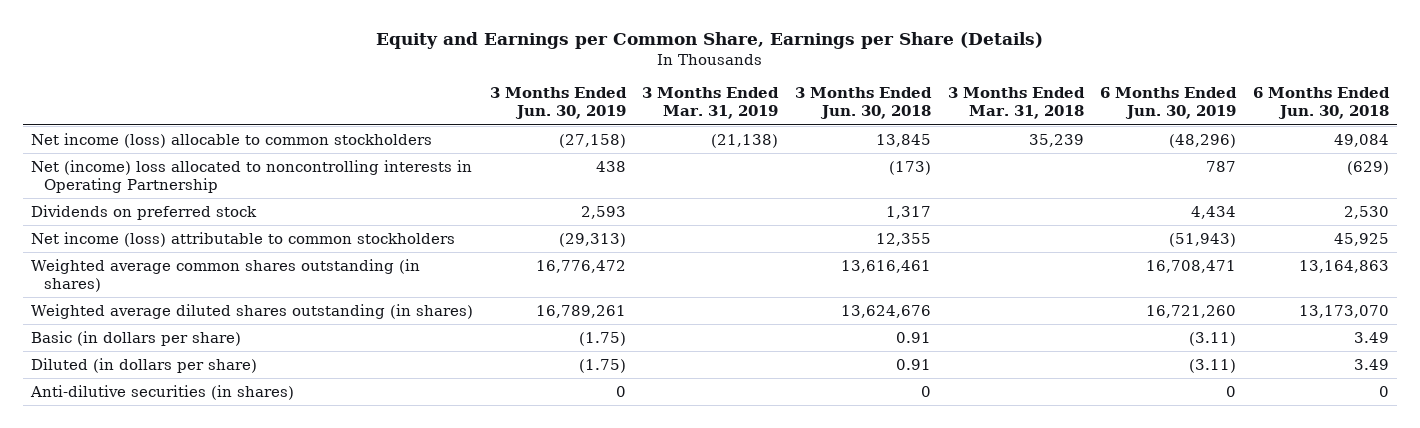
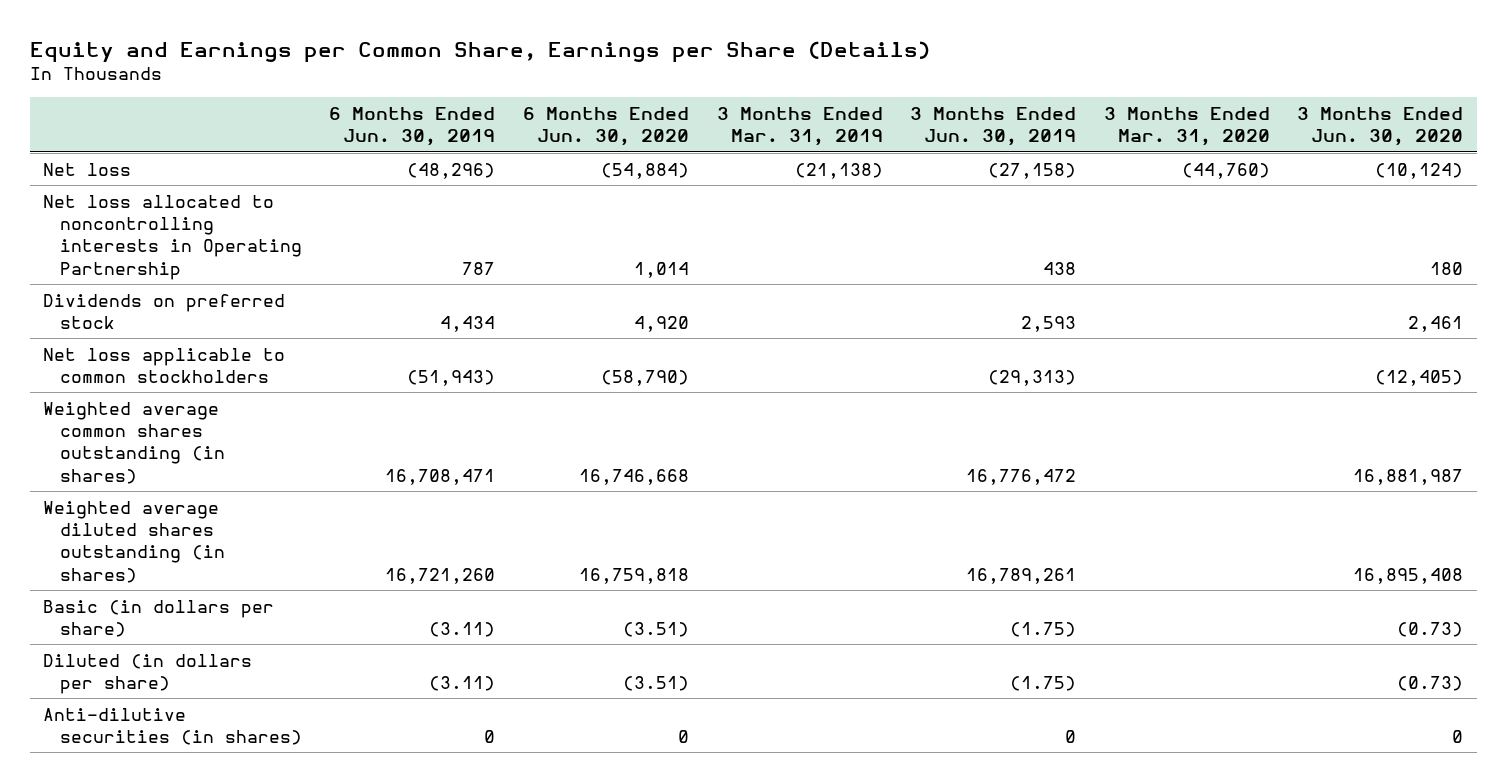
[795,87,933,120] 3 Months Ended Jun. 30, 2018 -> none
[947,87,1085,120] 3 Months Ended Mar. 31, 2018 -> none
[1252,87,1390,120] 6 Months Ended Jun. 30, 2018 -> none
none -> [522,106,689,147] 6 Months Ended Jun. 30, 2020
none -> [1103,106,1270,147] 3 Months Ended Mar. 31, 2020
none -> [1297,106,1464,147] 3 Months Ended Jun. 30, 2020
[31,132,433,148] Net income (loss) allocable to common stockholders -> [43,162,132,176] Net loss
[31,159,473,193] Net (income) loss allocated to noncontrolling interests in Operating Partnership -> [43,194,302,280] Net loss allocated to noncontrolling interests in Operating Partnership
[31,231,456,247] Net income (loss) attributable to common stockholders -> [43,347,286,383] Net loss applicable to common stockholders

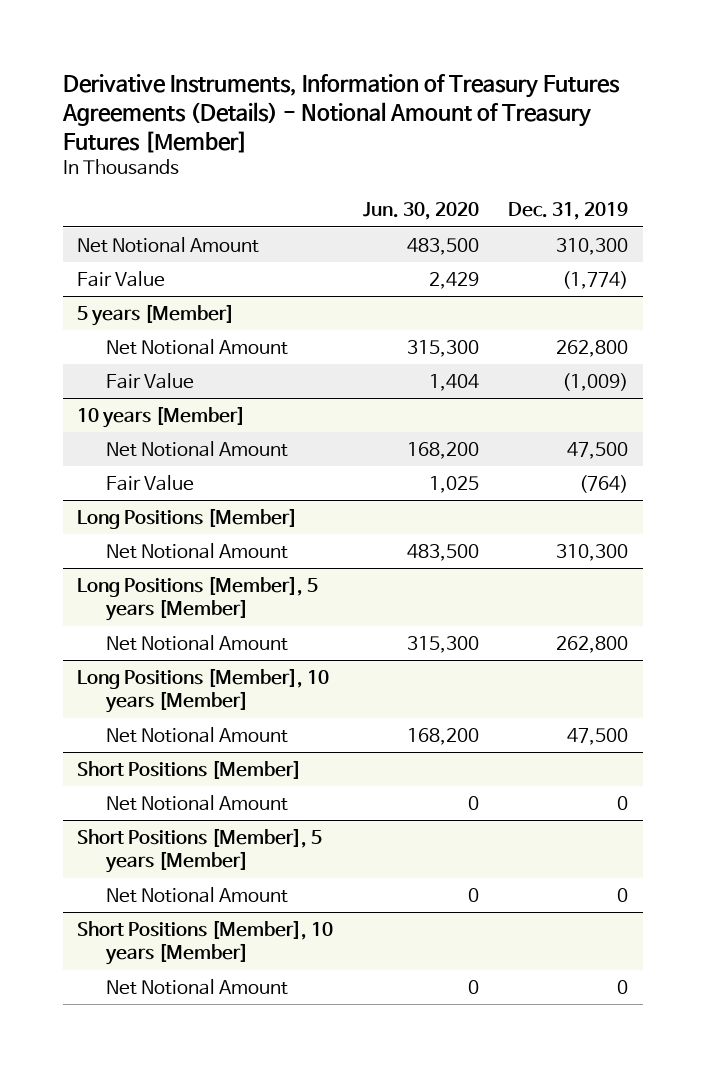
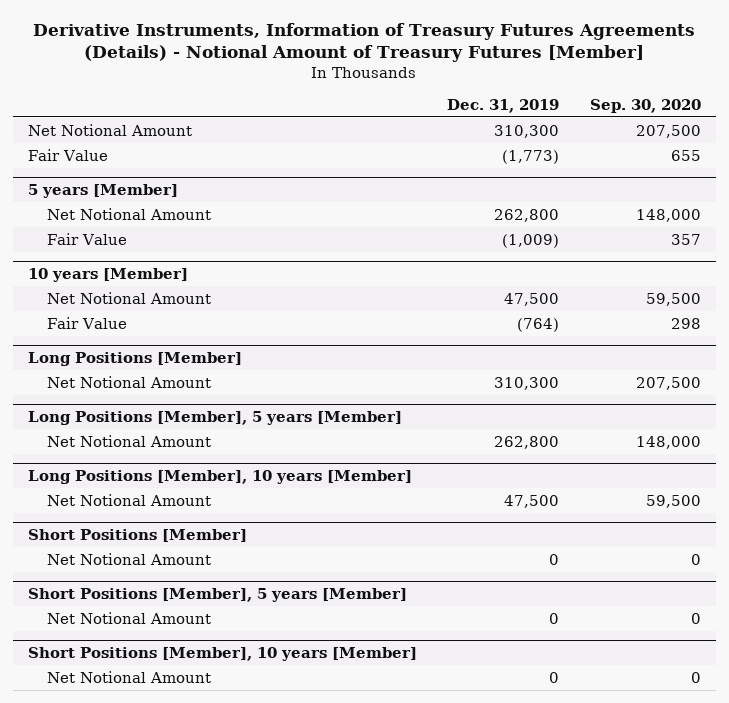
[362,202,479,221] Jun. 30, 2020 -> none
none -> [589,98,701,113] Sep. 30, 2020
[562,270,629,289] (1,774) -> [502,149,560,164] (1,773)

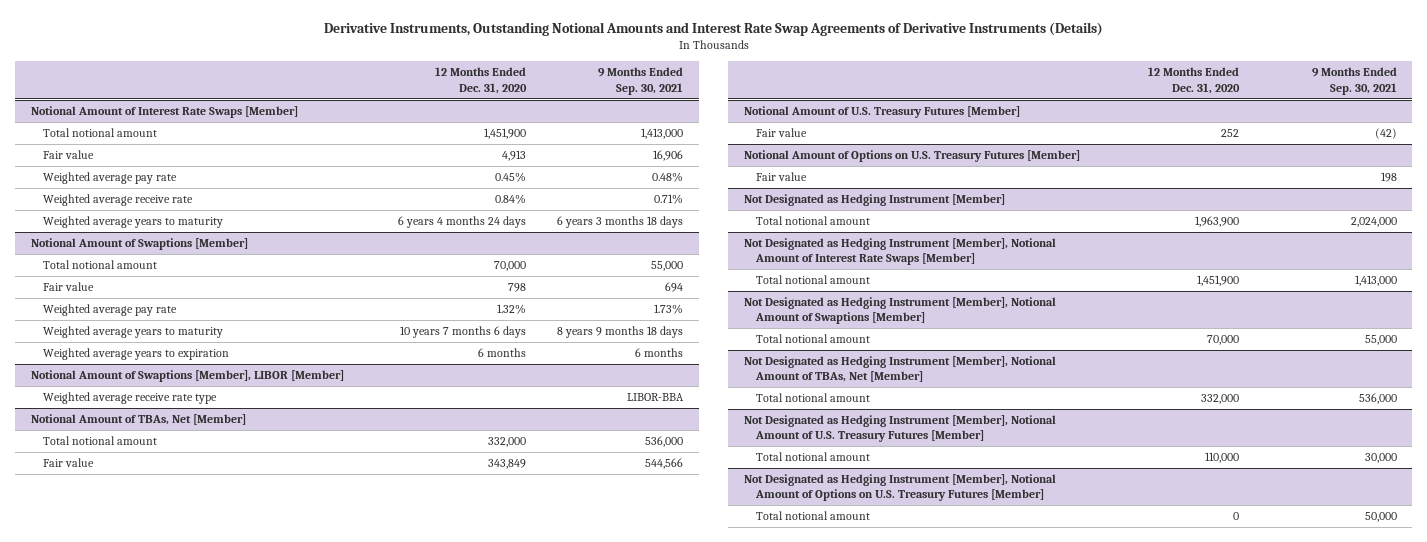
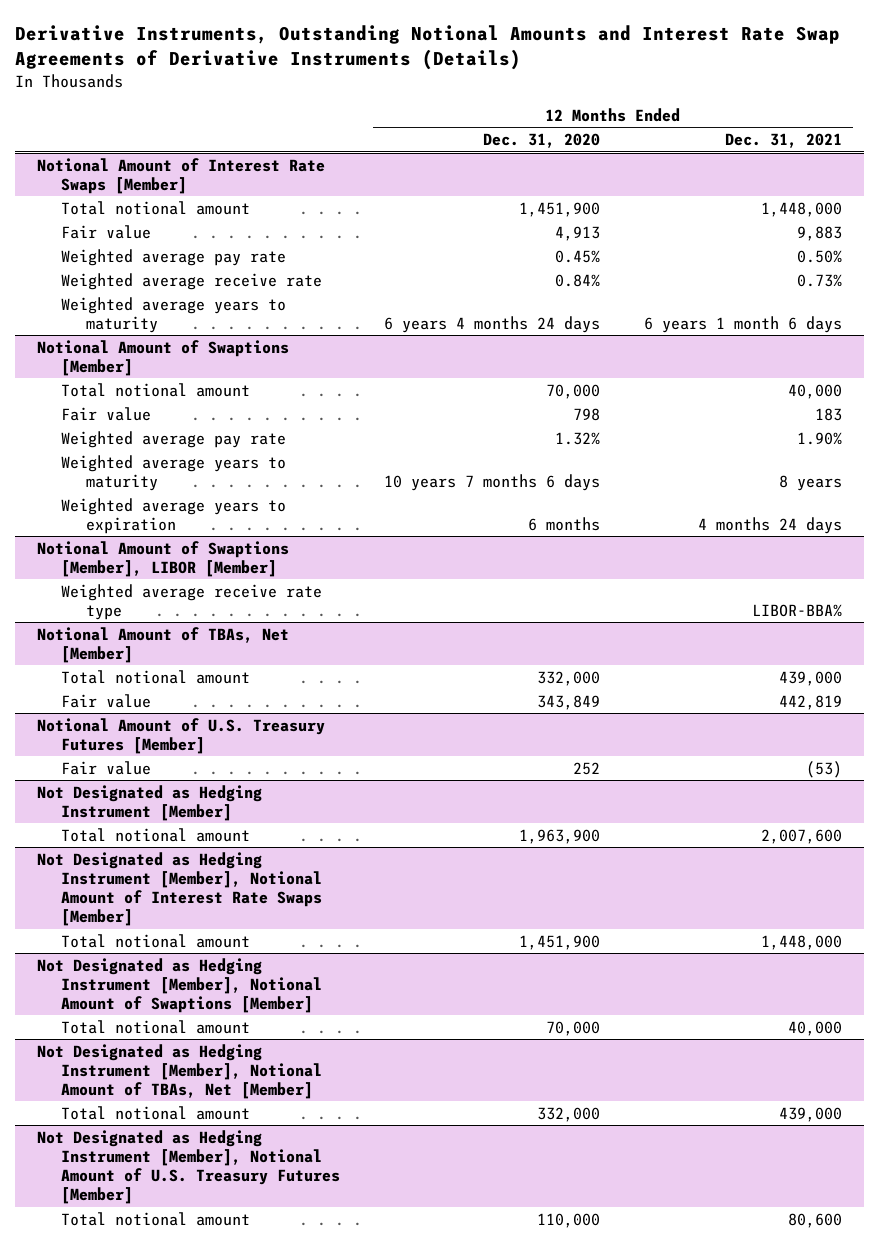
[598,67,684,95] 9 Months Ended Sep. 30, 2021 -> none
none -> [724,133,842,149] Dec. 31, 2021
[744,149,1081,162] Notional Amount of Options on U.S. Treasury Futures [Member] -> none
[756,171,808,181] Fair value -> none
[744,473,1057,502] Not Designated as Hedging Instrument [Member], Notional Amount of Options on U.S. Treasury Futures [Member] -> none
[756,510,871,520] Total notional amount -> none

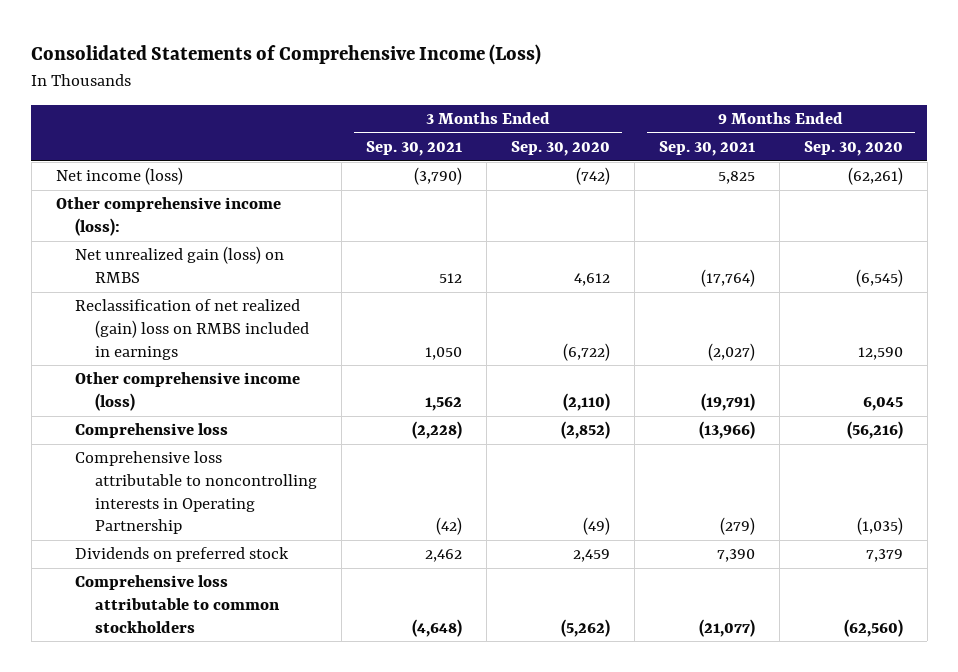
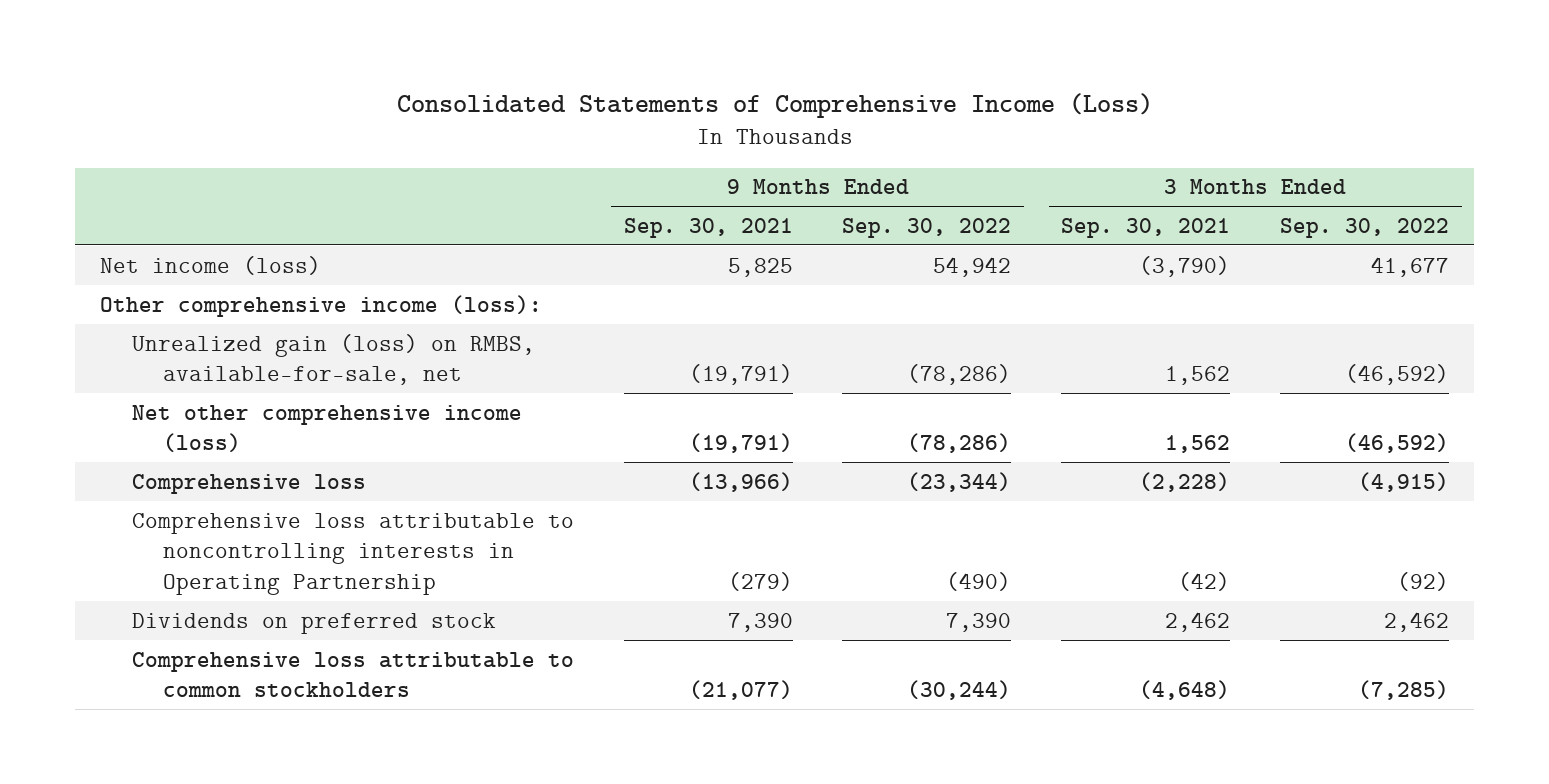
[510,141,610,157] Sep. 30, 2020 -> none
[803,141,903,157] Sep. 30, 2020 -> none
none -> [842,217,1012,238] Sep. 30, 2022
none -> [1280,217,1450,238] Sep. 30, 2022
[75,299,310,360] Reclassification of net realized (gain) loss on RMBS included in earnings -> none
[75,246,285,284] Net unrealized gain (loss) on RMBS -> [131,333,535,386] Unrealized gain (loss) on RMBS, available-for-sale, net
[438,273,462,284] 512 -> [1165,366,1231,386] 1,562
[700,269,755,288] (17,764) -> [688,364,793,386] (19,791)
[75,372,301,412] Other comprehensive income (loss) -> [131,404,522,453] Net other comprehensive income (loss)

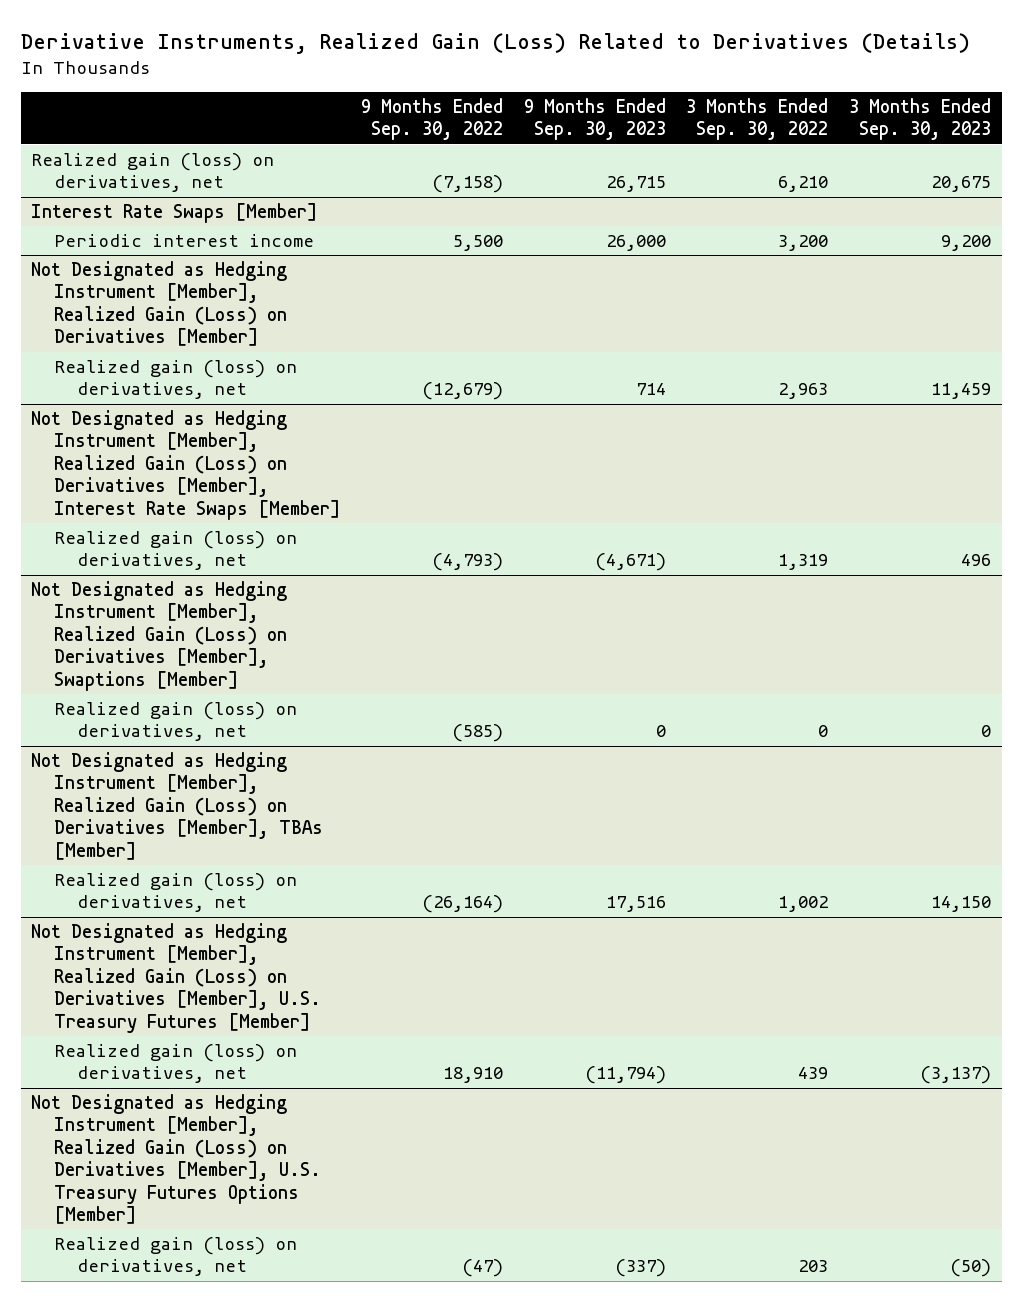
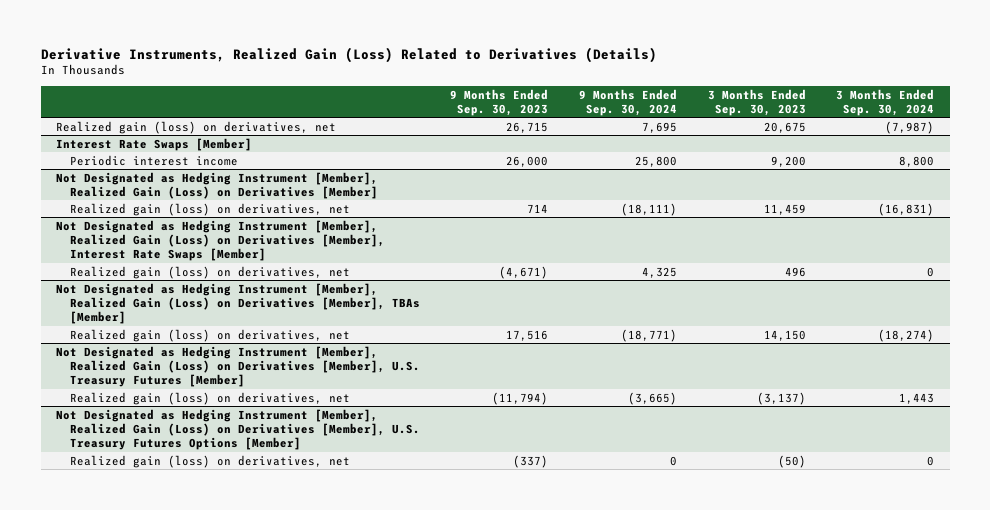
[360,97,503,141] 9 Months Ended Sep. 30, 2022 -> none
[686,97,829,141] 3 Months Ended Sep. 30, 2022 -> none
none -> [578,88,677,116] 9 Months Ended Sep. 30, 2024
none -> [836,88,935,116] 3 Months Ended Sep. 30, 2024
[31,580,288,691] Not Designated as Hedging Instrument [Member], Realized Gain (Loss) on Derivatives [Member], Swaptions [Member] -> none
[54,701,298,742] Realized gain (loss) on derivatives, net -> none

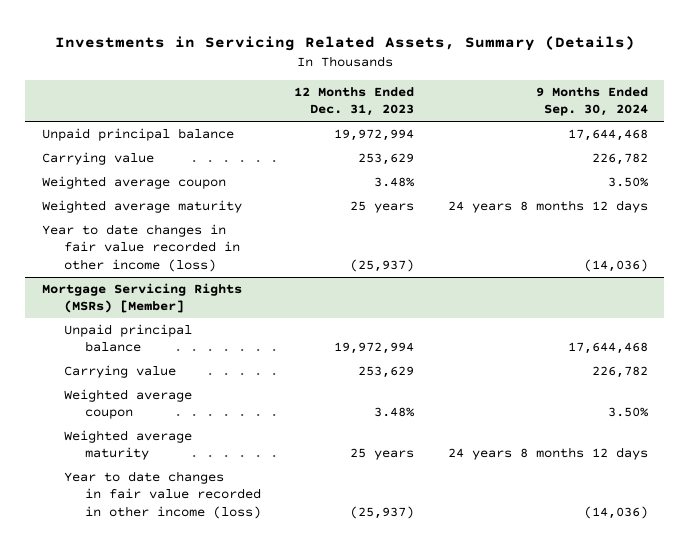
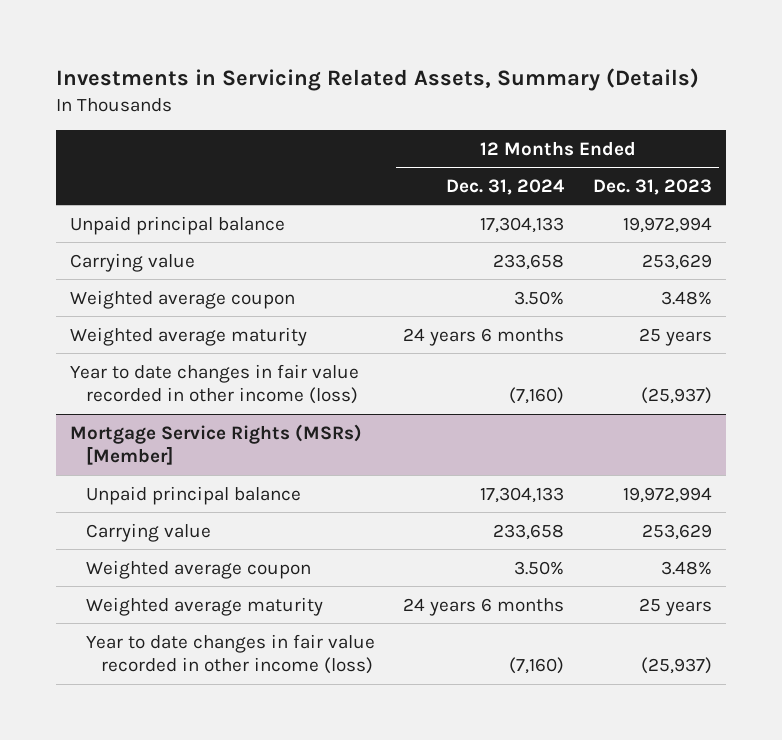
[535,86,648,117] 9 Months Ended Sep. 30, 2024 -> none
none -> [446,178,566,195] Dec. 31, 2024
[41,283,242,314] Mortgage Servicing Rights (MSRs) [Member] -> [70,423,363,466] Mortgage Service Rights (MSRs) [Member]

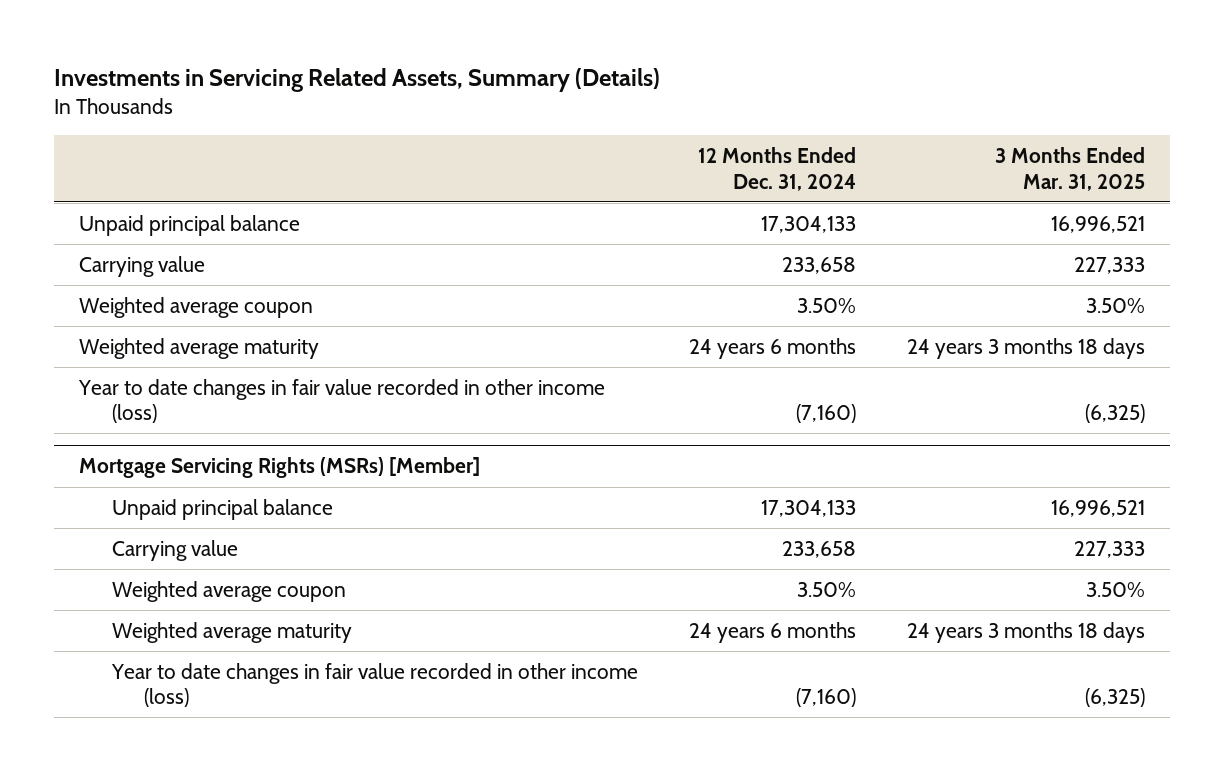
[593,178,713,195] Dec. 31, 2023 -> none
none -> [994,147,1145,191] 3 Months Ended Mar. 31, 2025
[70,423,363,466] Mortgage Service Rights (MSRs) [Member] -> [79,457,481,479] Mortgage Servicing Rights (MSRs) [Member]

